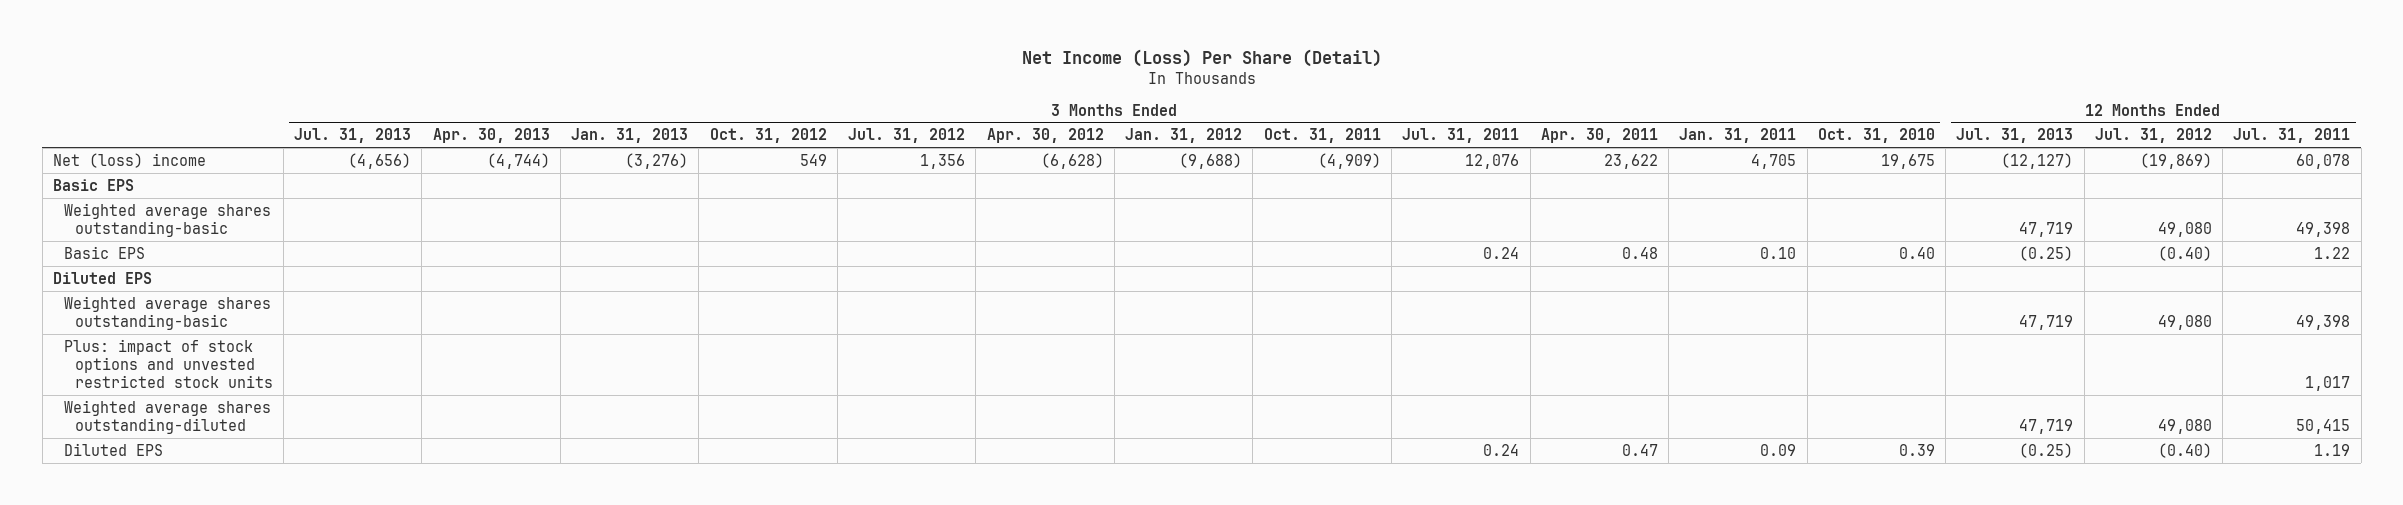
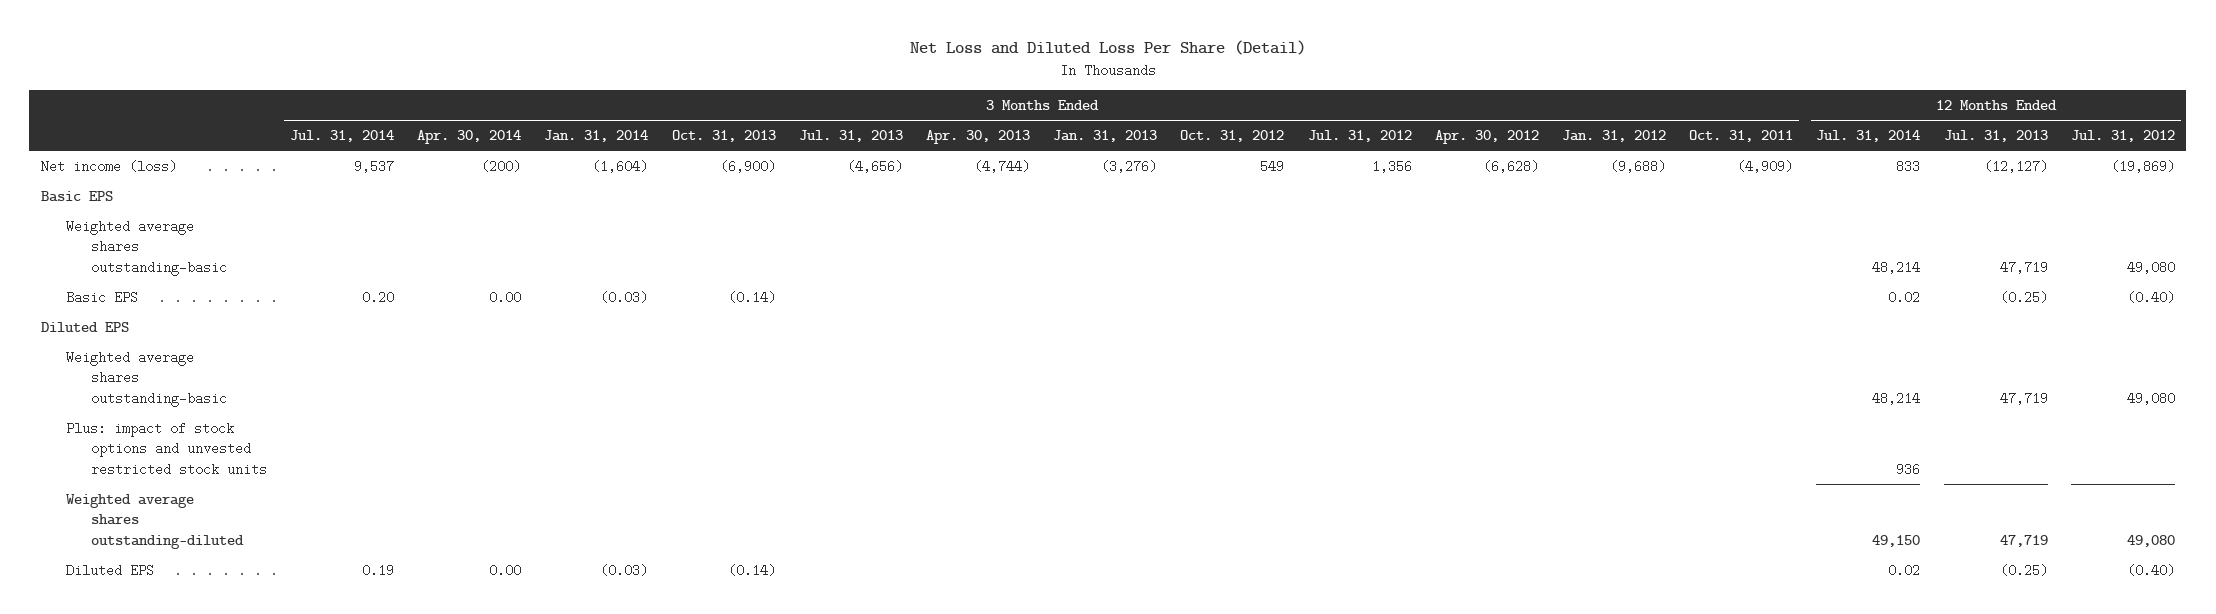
[1021,49,1382,68] Net Income (Loss) Per Share (Detail) -> [909,40,1306,56] Net Loss and Diluted Loss Per Share (Detail)
[1402,128,1520,144] Jul. 31, 2011 -> none
[1540,128,1658,144] Apr. 30, 2011 -> none
[1679,128,1797,144] Jan. 31, 2011 -> none
[1817,128,1935,144] Oct. 31, 2010 -> none
[2233,128,2351,144] Jul. 31, 2011 -> none
none -> [289,130,394,143] Jul. 31, 2014
none -> [417,130,522,145] Apr. 30, 2014
none -> [544,130,649,143] Jan. 31, 2014
none -> [671,130,776,143] Oct. 31, 2013
none -> [1816,130,1921,143] Jul. 31, 2014
[52,152,206,168] Net (loss) income -> [40,159,177,173] Net income (loss)

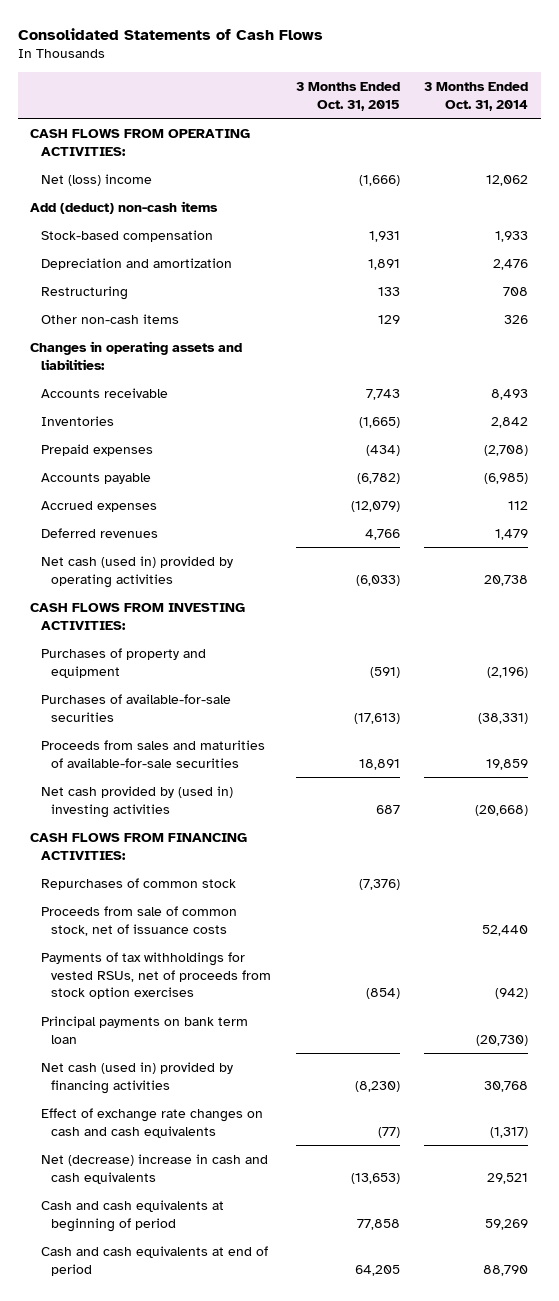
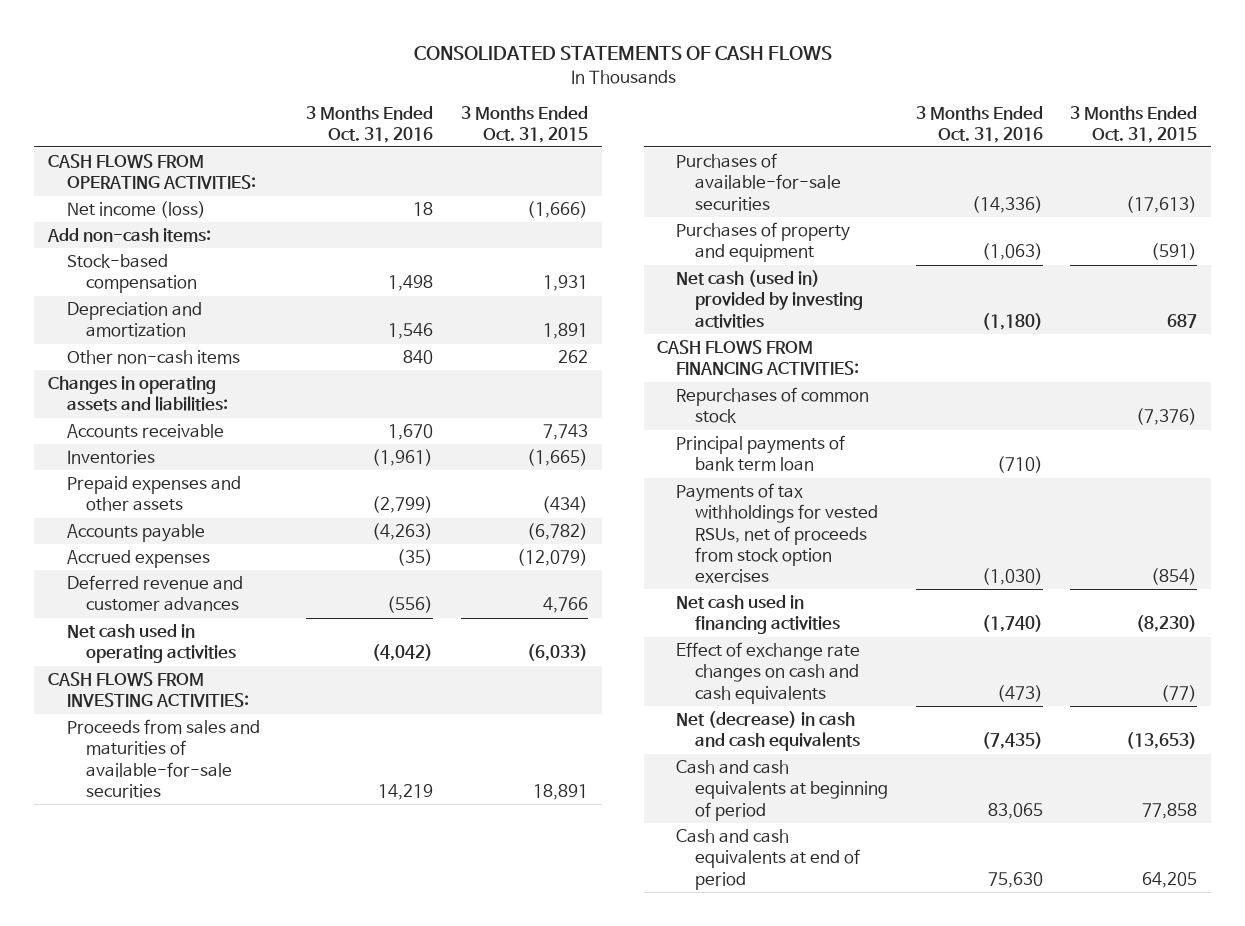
[18,27,324,40] Consolidated Statements of Cash Flows -> [413,46,832,61] CONSOLIDATED STATEMENTS OF CASH FLOWS
[424,81,529,111] 3 Months Ended Oct. 31, 2014 -> none
none -> [306,105,434,143] 3 Months Ended Oct. 31, 2016
[40,173,152,186] Net (loss) income -> [66,201,206,219] Net income (loss)
[30,200,219,214] Add (deduct) non-cash items -> [46,228,211,243] Add non-cash items:
[40,285,128,300] Restructuring -> none
[377,314,400,324] 129 -> [557,350,588,364] 262
[40,443,153,456] Prepaid expenses -> [66,476,241,512] Prepaid expenses and other assets
[40,527,158,538] Deferred revenues -> [66,575,243,612] Deferred revenue and customer advances
[40,555,233,588] Net cash (used in) provided by operating activities -> [66,624,236,664] Net cash used in operating activities
[40,693,231,722] Purchases of available-for-sale securities -> [676,153,842,211] Purchases of available-for-sale securities
[40,647,206,678] Purchases of property and equipment -> [676,222,851,263] Purchases of property and equipment
[40,785,233,818] Net cash provided by (used in) investing activities -> [676,270,864,328] Net cash (used in) provided by investing activities
[40,905,237,936] Proceeds from sale of common stock, net of issuance costs -> none
none -> [676,435,846,472] Principal payments of bank term loan
[40,1015,248,1044] Principal payments on bank term loan -> none
[40,1061,233,1094] Net cash (used in) provided by financing activities -> [676,595,841,635] Net cash used in financing activities
[40,1153,268,1184] Net (decrease) increase in cash and cash equivalents -> [676,711,861,752] Net (decrease) in cash and cash equivalents

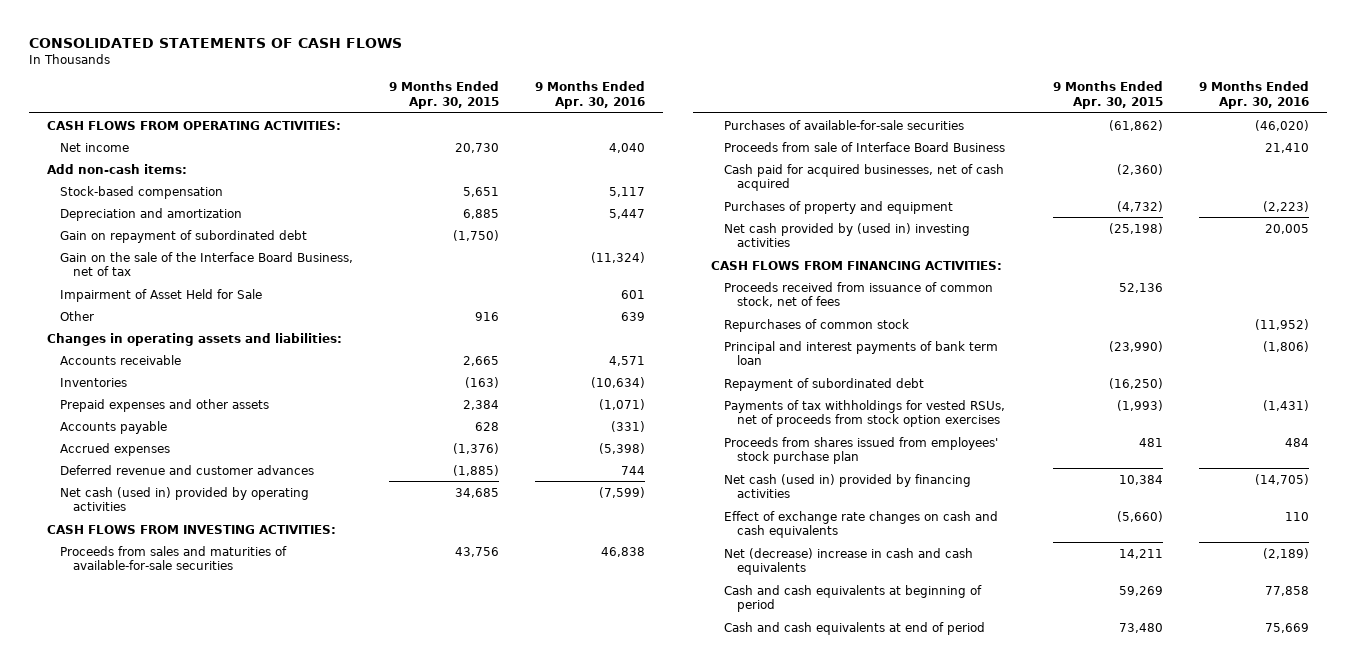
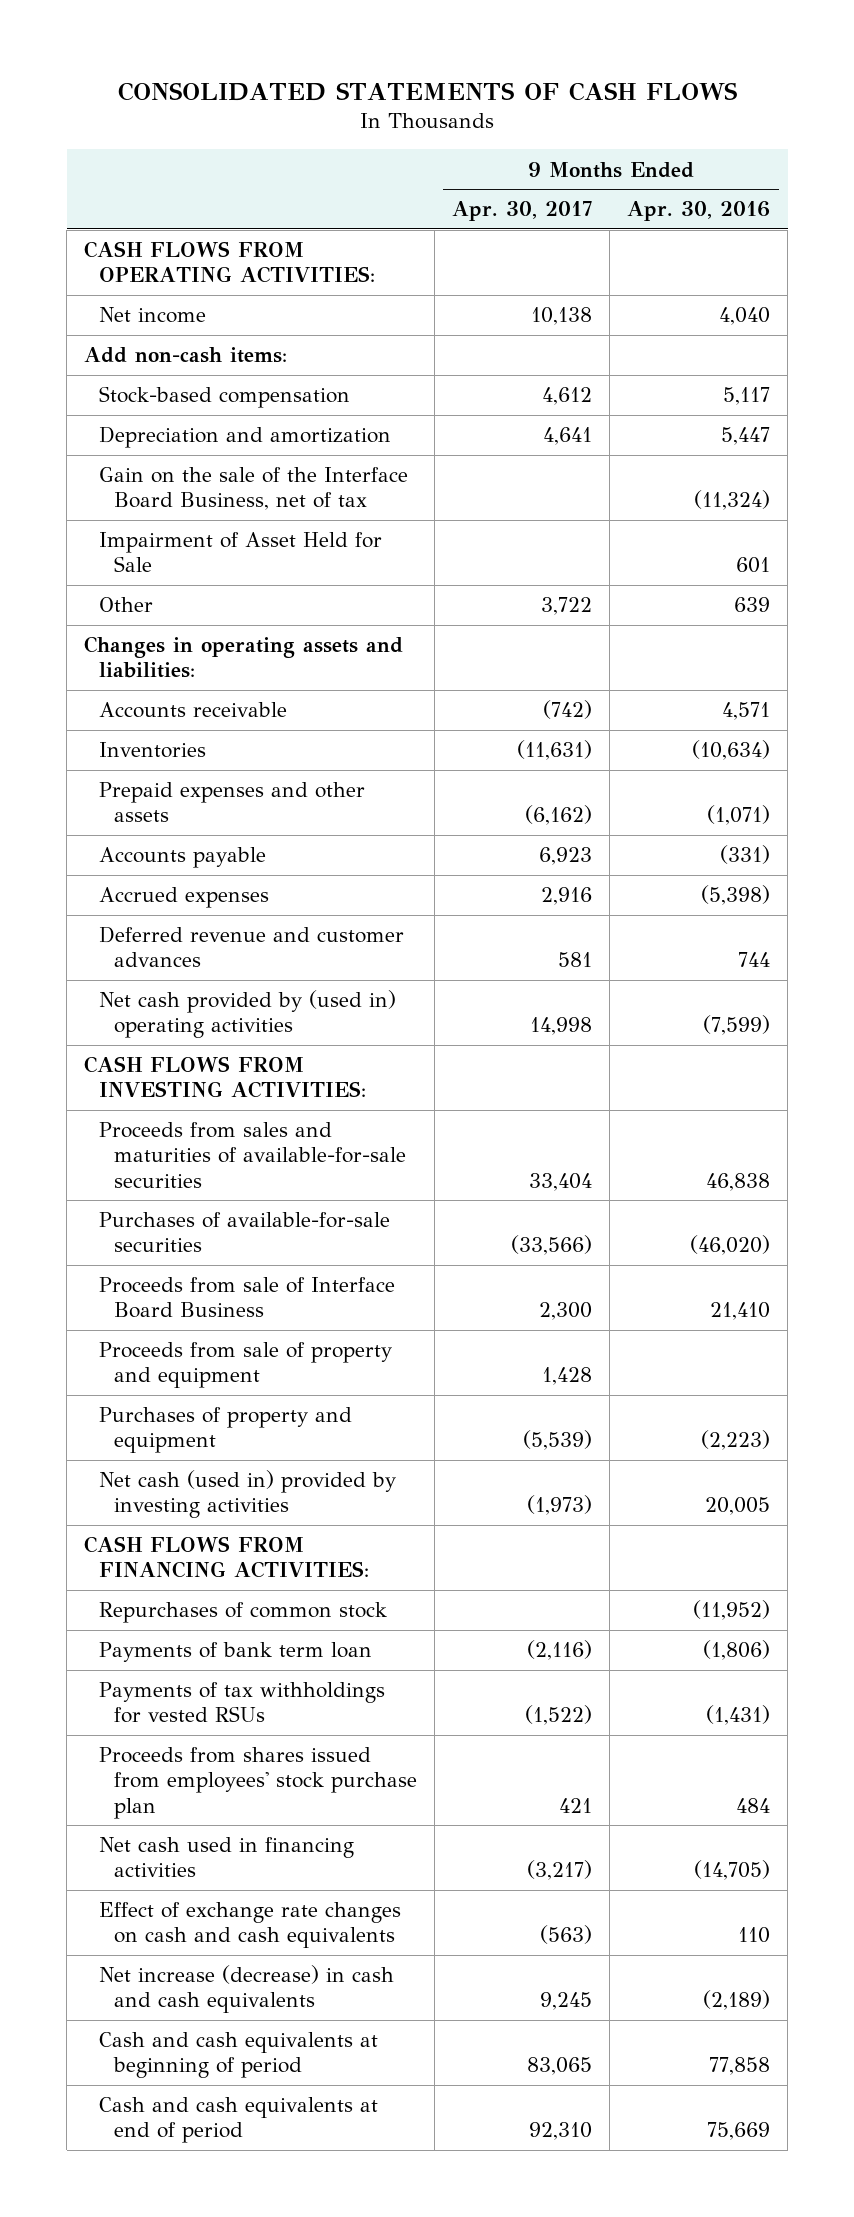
[388,81,499,110] 9 Months Ended Apr. 30, 2015 -> none
none -> [452,201,593,222] Apr. 30, 2017
[59,229,307,243] Gain on repayment of subordinated debt -> none
[59,486,309,512] Net cash (used in) provided by operating activities -> [99,990,397,1039] Net cash provided by (used in) operating activities
[723,163,1004,192] Cash paid for acquired businesses, net of cash acquired -> none
none -> [99,1342,393,1389] Proceeds from sale of property and equipment
[723,222,970,248] Net cash provided by (used in) investing activities -> [99,1470,397,1519] Net cash (used in) provided by investing activities
[723,281,993,308] Proceeds received from issuance of common stock, net of fees -> none
[723,377,924,391] Repayment of subordinated debt -> none
[723,340,998,366] Principal and interest payments of bank term loan -> [99,1642,373,1663] Payments of bank term loan
[723,399,1005,428] Payments of tax withholdings for vested RSUs, net of proceeds from stock option exercises -> [99,1682,386,1724] Payments of tax withholdings for vested RSUs
[723,473,971,499] Net cash (used in) provided by financing activities -> [99,1837,355,1878] Net cash used in financing activities
[723,547,973,576] Net (decrease) increase in cash and cash equivalents -> [99,1965,395,2014] Net increase (decrease) in cash and cash equivalents

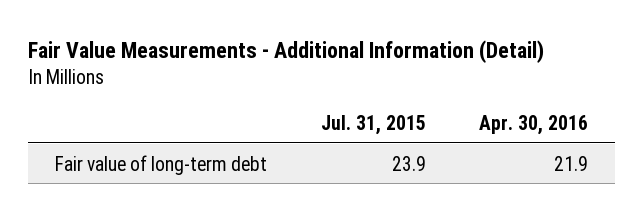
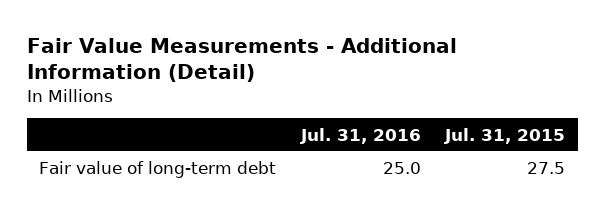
[479,114,589,135] Apr. 30, 2016 -> none
none -> [299,127,421,144] Jul. 31, 2016
[391,155,426,171] 23.9 -> [527,162,566,175] 27.5

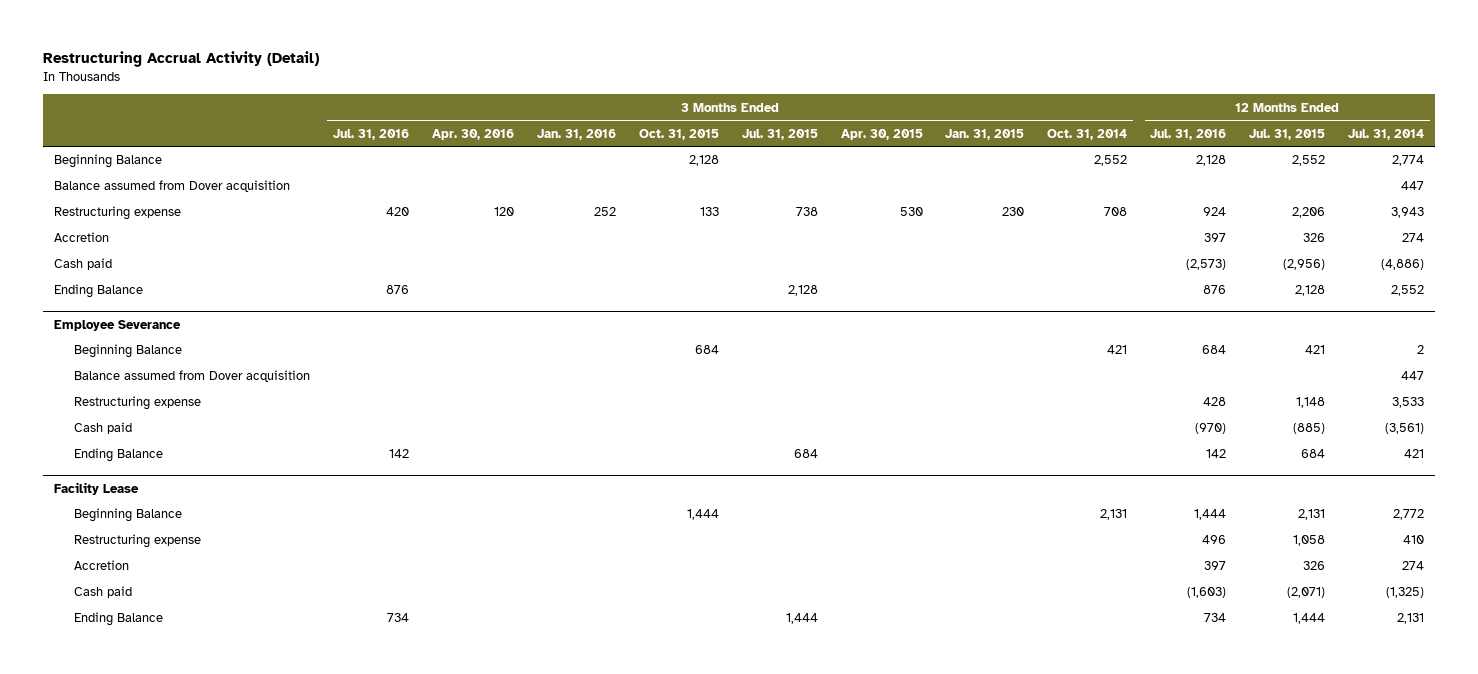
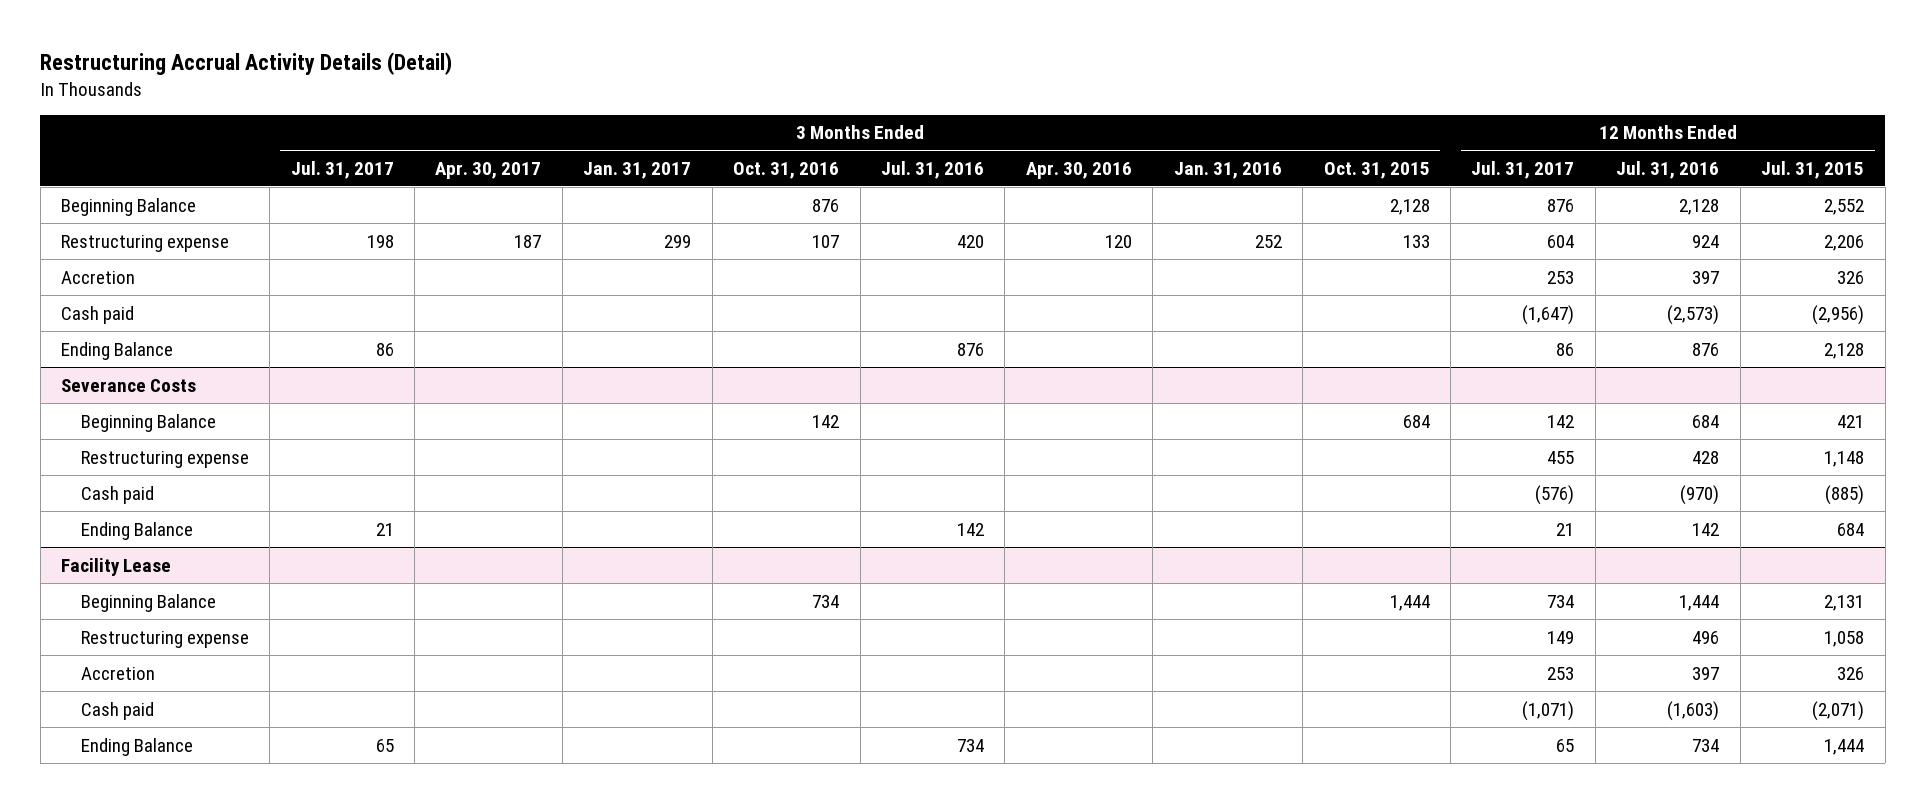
[42,51,319,68] Restructuring Accrual Activity (Detail) -> [40,51,453,75] Restructuring Accrual Activity Details (Detail)
[741,128,818,140] Jul. 31, 2015 -> none
[840,128,923,140] Apr. 30, 2015 -> none
[945,128,1025,140] Jan. 31, 2015 -> none
[1047,128,1128,140] Oct. 31, 2014 -> none
[1348,128,1425,140] Jul. 31, 2014 -> none
none -> [290,160,394,179] Jul. 31, 2017
none -> [435,161,542,179] Apr. 30, 2017
none -> [583,161,692,179] Jan. 31, 2017
none -> [733,161,840,179] Oct. 31, 2016
none -> [1471,160,1575,179] Jul. 31, 2017
[54,180,291,193] Balance assumed from Dover acquisition -> none
[54,319,182,331] Employee Severance -> [61,378,197,392] Severance Costs
[74,370,311,383] Balance assumed from Dover acquisition -> none

